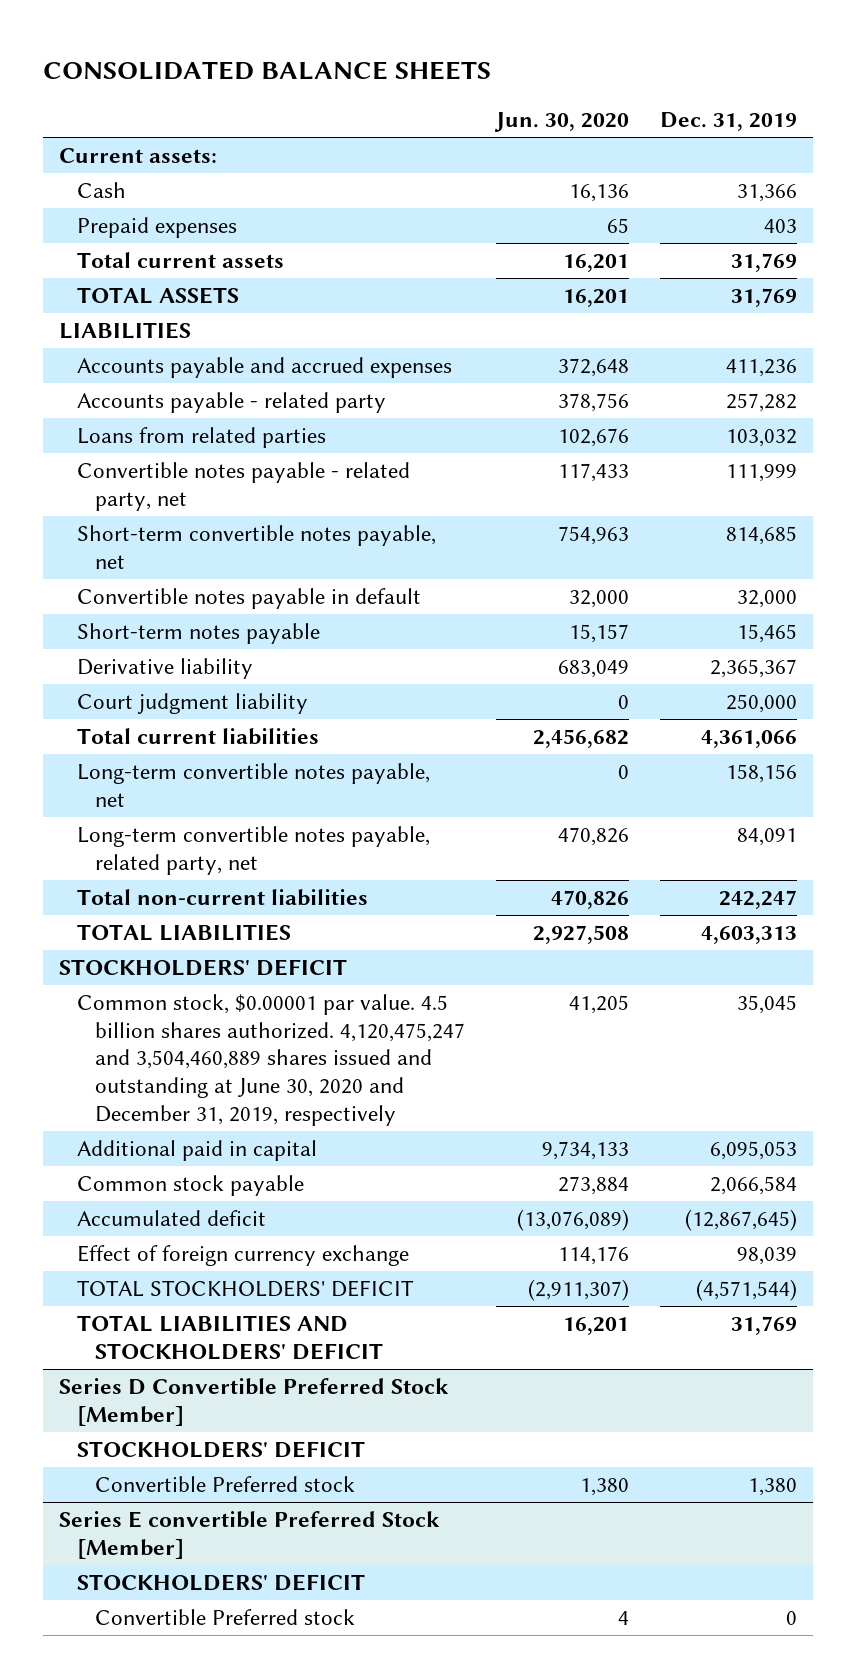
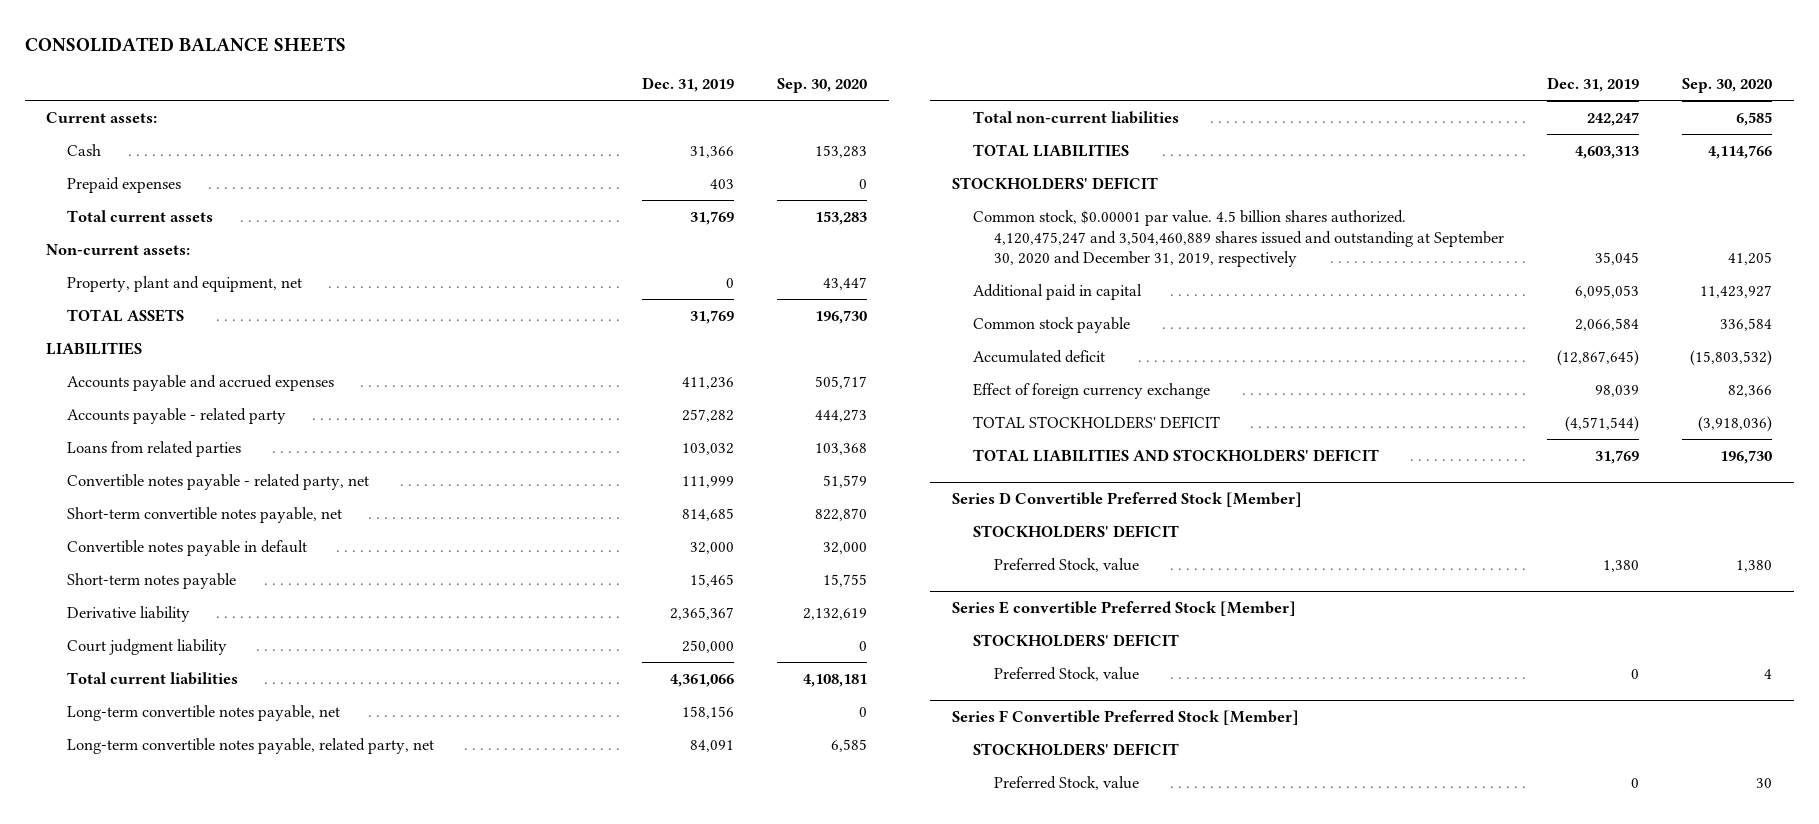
[494,112,630,133] Jun. 30, 2020 -> none
none -> [777,78,868,94] Sep. 30, 2020
none -> [46,243,191,255] Non-current assets:
none -> [67,275,303,292] Property, plant and equipment, net
[76,993,465,1126] Common stock, $0.00001 par value. 4.5 billion shares authorized. 4,120,475,247 and 3,504,460,889 shares issued and outstanding at June 30, 2020 and December 31, 2019, respectively -> [972,209,1505,268] Common stock, $0.00001 par value. 4.5 billion shares authorized. 4,120,475,247 and 3,504,460,889 shares issued and outstanding at September 30, 2020 and December 31, 2019, respectively
[94,1475,355,1492] Convertible Preferred stock -> [994,557,1140,572] Preferred Stock, value
[94,1608,355,1625] Convertible Preferred stock -> [994,666,1140,681] Preferred Stock, value
none -> [951,710,1299,726] Series F Convertible Preferred Stock [Member]
none -> [972,742,1179,756] STOCKHOLDERS' DEFICIT
none -> [994,775,1140,790] Preferred Stock, value

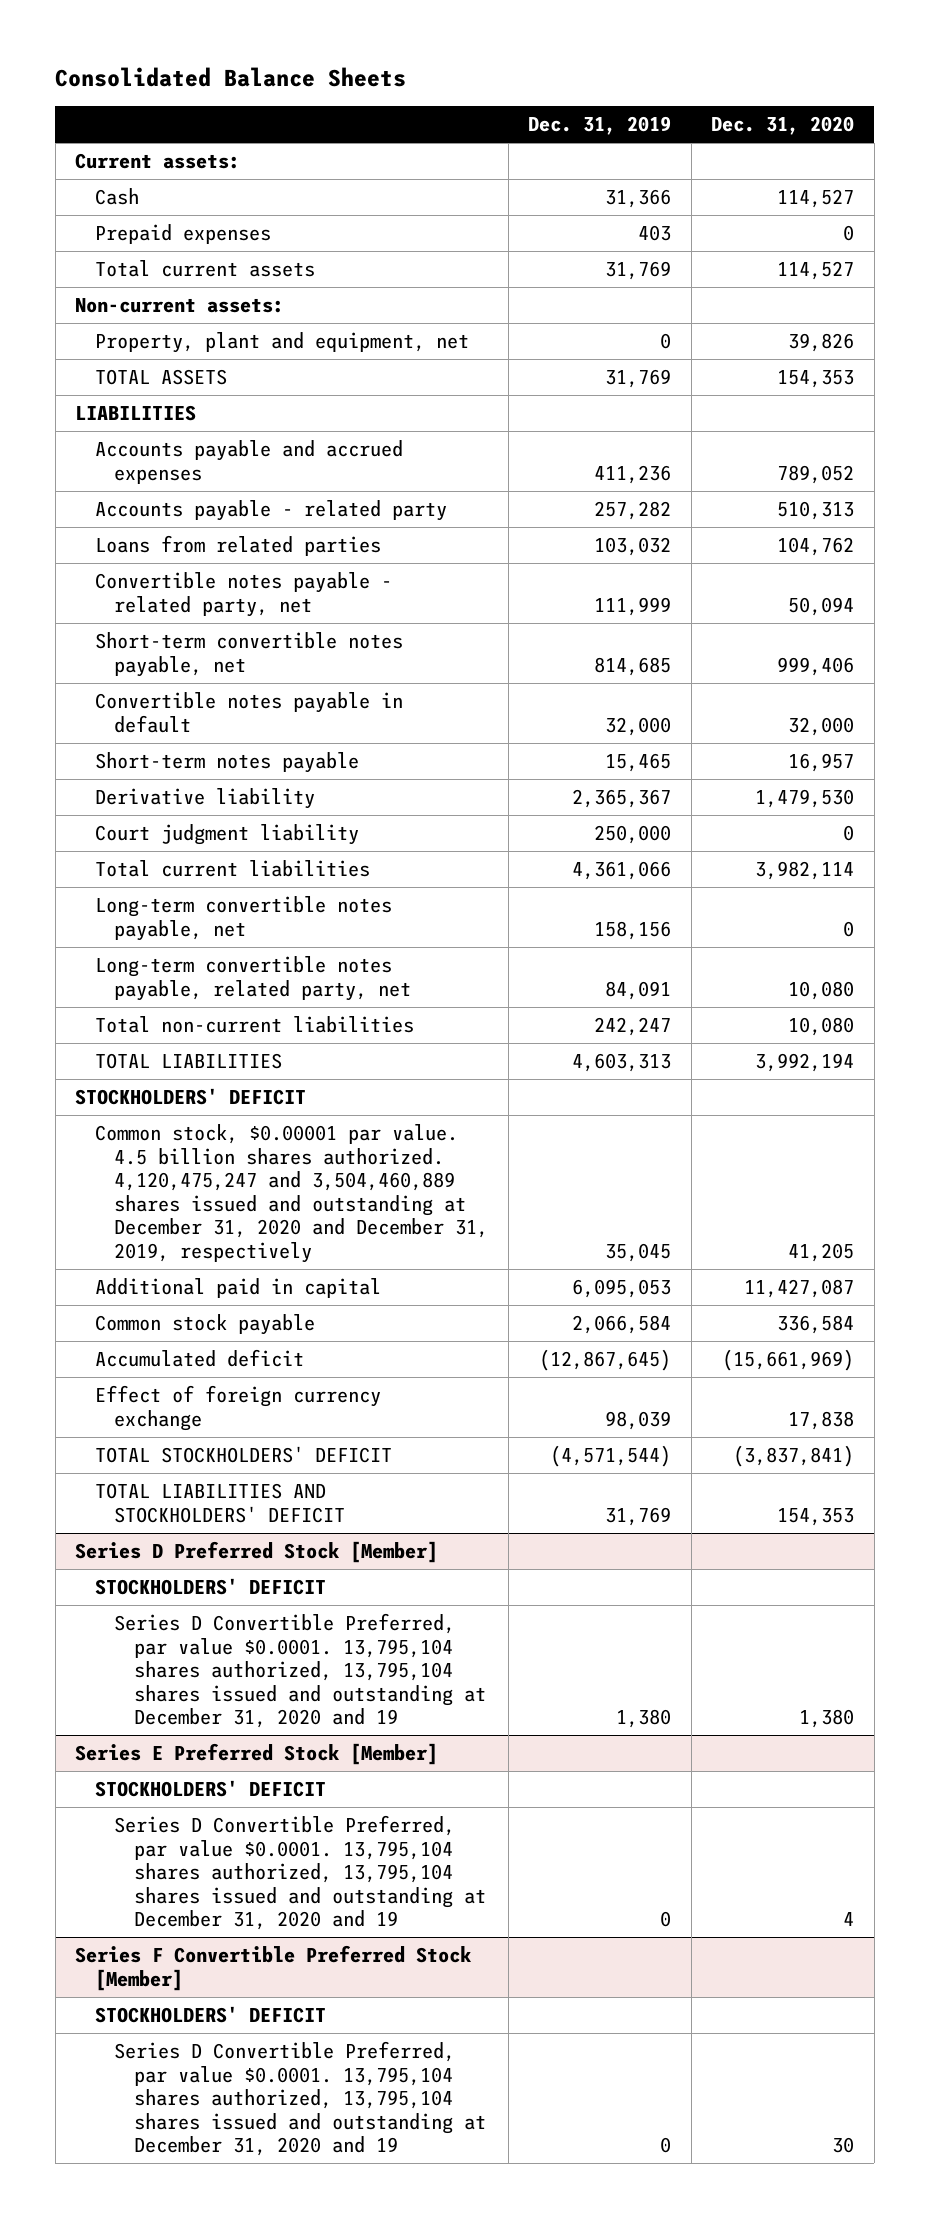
[24,36,346,52] CONSOLIDATED BALANCE SHEETS -> [55,67,407,88] Consolidated Balance Sheets
[777,78,868,94] Sep. 30, 2020 -> none
none -> [711,116,855,136] Dec. 31, 2020
[972,209,1505,268] Common stock, $0.00001 par value. 4.5 billion shares authorized. 4,120,475,247 and 3,504,460,889 shares issued and outstanding at September 30, 2020 and December 31, 2019, respectively -> [94,1124,489,1263] Common stock, $0.00001 par value. 4.5 billion shares authorized. 4,120,475,247 and 3,504,460,889 shares issued and outstanding at December 31, 2020 and December 31, 2019, respectively
[951,492,1302,508] Series D Convertible Preferred Stock [Member] -> [75,1541,439,1564] Series D Preferred Stock [Member]
[994,557,1140,572] Preferred Stock, value -> [114,1613,487,1729] Series D Convertible Preferred, par value $0.0001. 13,795,104 shares authorized, 13,795,104 shares issued and outstanding at December 31, 2020 and 19
[951,601,1296,617] Series E convertible Preferred Stock [Member] -> [75,1743,439,1766] Series E Preferred Stock [Member]
[994,666,1140,681] Preferred Stock, value -> [114,1815,487,1931] Series D Convertible Preferred, par value $0.0001. 13,795,104 shares authorized, 13,795,104 shares issued and outstanding at December 31, 2020 and 19
[994,775,1140,790] Preferred Stock, value -> [114,2041,487,2157] Series D Convertible Preferred, par value $0.0001. 13,795,104 shares authorized, 13,795,104 shares issued and outstanding at December 31, 2020 and 19

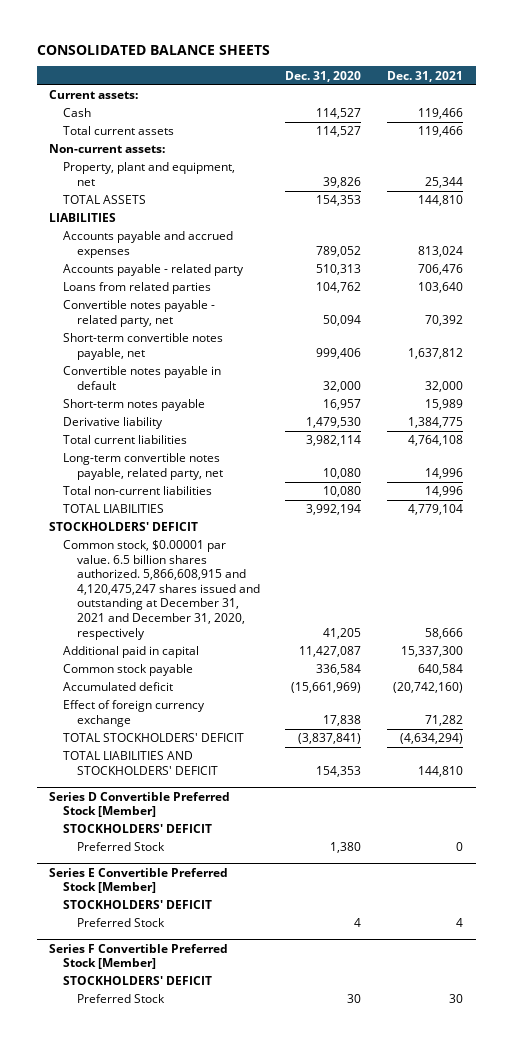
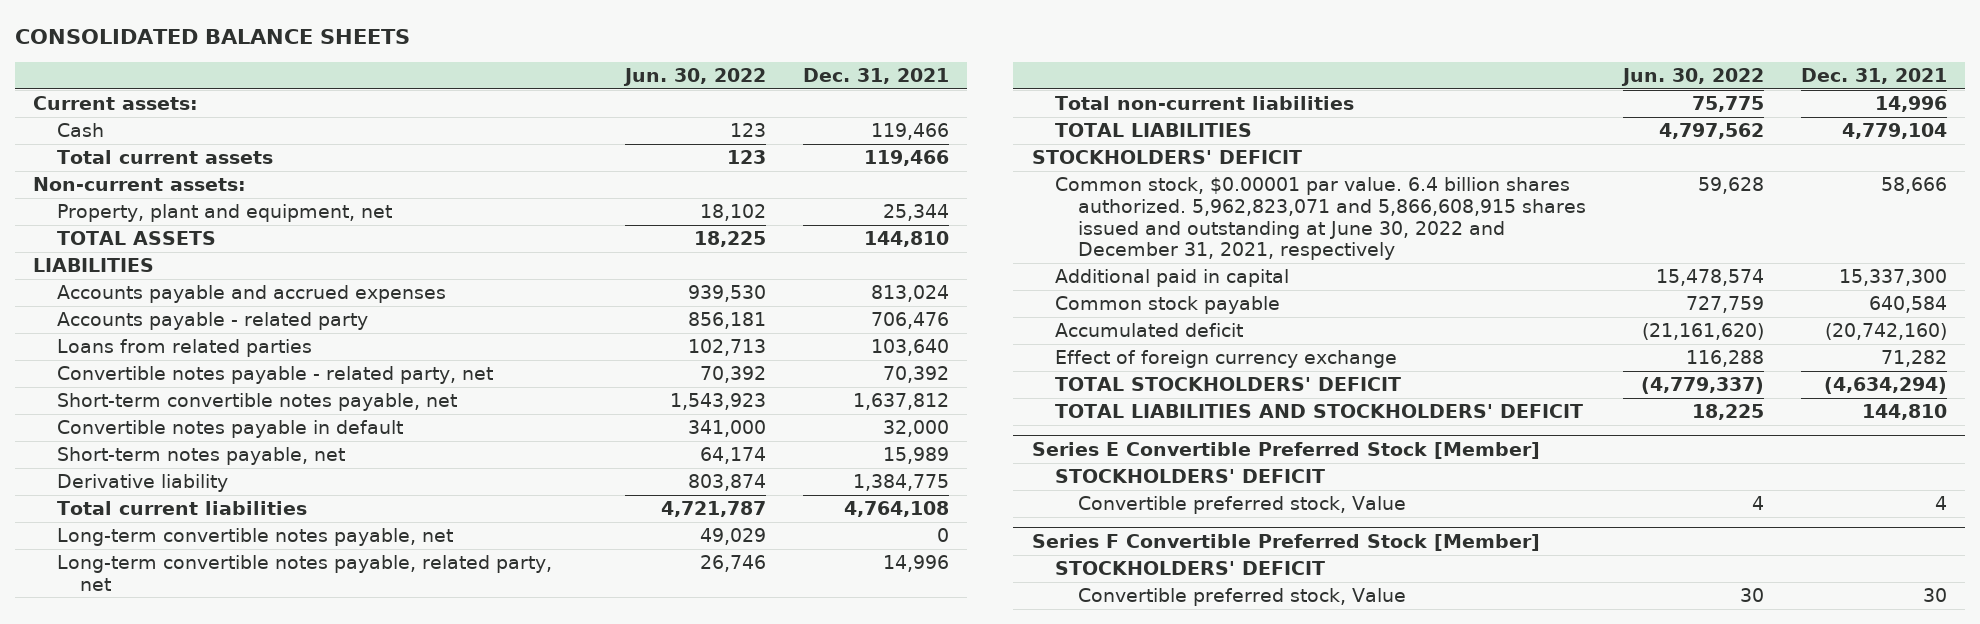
[285,70,362,82] Dec. 31, 2020 -> none
none -> [623,68,767,87] Jun. 30, 2022
[63,399,206,412] Short-term notes payable -> [56,447,345,466] Short-term notes payable, net
none -> [56,528,453,547] Long-term convertible notes payable, net
[63,540,260,640] Common stock, $0.00001 par value. 6.5 billion shares authorized. 5,866,608,915 and 4,120,475,247 shares issued and outstanding at December 31, 2021 and December 31, 2020, respectively -> [1055,177,1587,261] Common stock, $0.00001 par value. 6.4 billion shares authorized. 5,962,823,071 and 5,866,608,915 shares issued and outstanding at June 30, 2022 and December 31, 2021, respectively
[49,791,231,818] Series D Convertible Preferred Stock [Member] -> none
[63,824,213,834] STOCKHOLDERS' DEFICIT -> none
[76,842,165,852] Preferred Stock -> none
[76,918,165,928] Preferred Stock -> [1078,496,1407,515] Convertible preferred stock, Value
[76,994,165,1004] Preferred Stock -> [1078,588,1407,607] Convertible preferred stock, Value

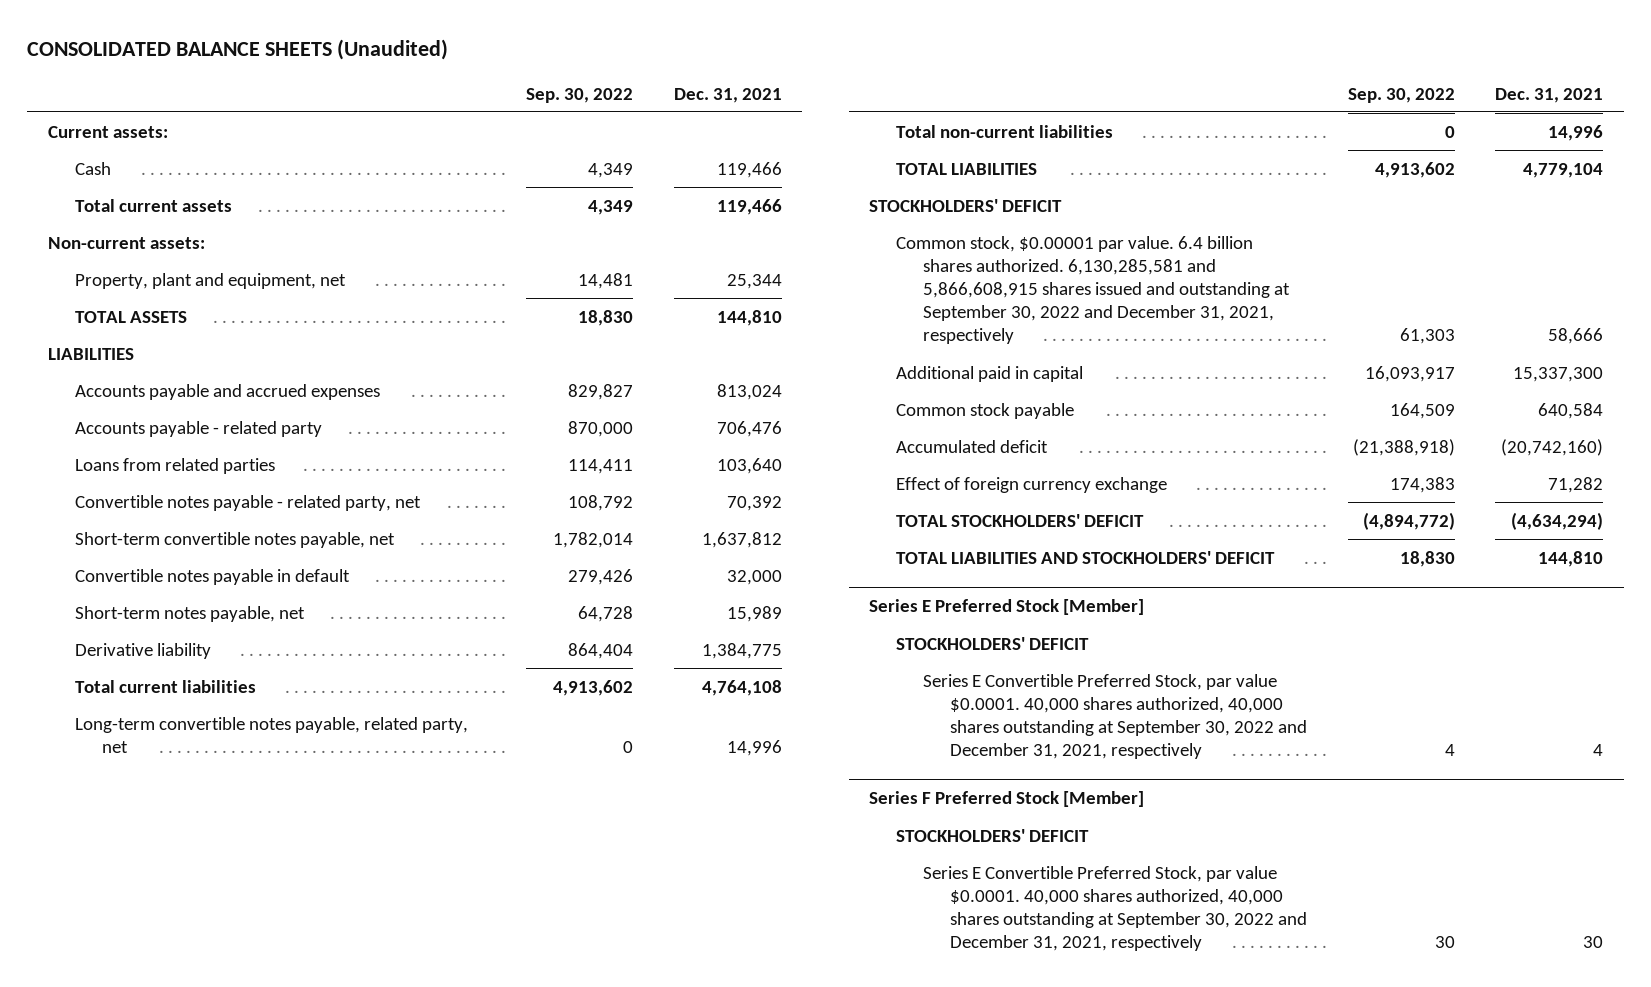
[15,28,411,44] CONSOLIDATED BALANCE SHEETS -> [27,39,449,61] CONSOLIDATED BALANCE SHEETS (Unaudited)
[623,68,767,87] Jun. 30, 2022 -> none
none -> [526,87,634,103] Sep. 30, 2022
[56,528,453,547] Long-term convertible notes payable, net -> none
[1055,177,1587,261] Common stock, $0.00001 par value. 6.4 billion shares authorized. 5,962,823,071 and 5,866,608,915 shares issued and outstanding at June 30, 2022 and December 31, 2021, respectively -> [896,235,1291,345] Common stock, $0.00001 par value. 6.4 billion shares authorized. 6,130,285,581 and 5,866,608,915 shares issued and outstanding at September 30, 2022 and December 31, 2021, respectively
[1031,441,1540,459] Series E Convertible Preferred Stock [Member] -> [869,599,1145,616] Series E Preferred Stock [Member]
[1078,496,1407,515] Convertible preferred stock, Value -> [923,673,1308,760] Series E Convertible Preferred Stock, par value $0.0001. 40,000 shares authorized, 40,000 shares outstanding at September 30, 2022 and December 31, 2021, respectively
[1031,533,1540,551] Series F Convertible Preferred Stock [Member] -> [869,791,1145,808] Series F Preferred Stock [Member]
[1078,588,1407,607] Convertible preferred stock, Value -> [923,865,1308,952] Series E Convertible Preferred Stock, par value $0.0001. 40,000 shares authorized, 40,000 shares outstanding at September 30, 2022 and December 31, 2021, respectively

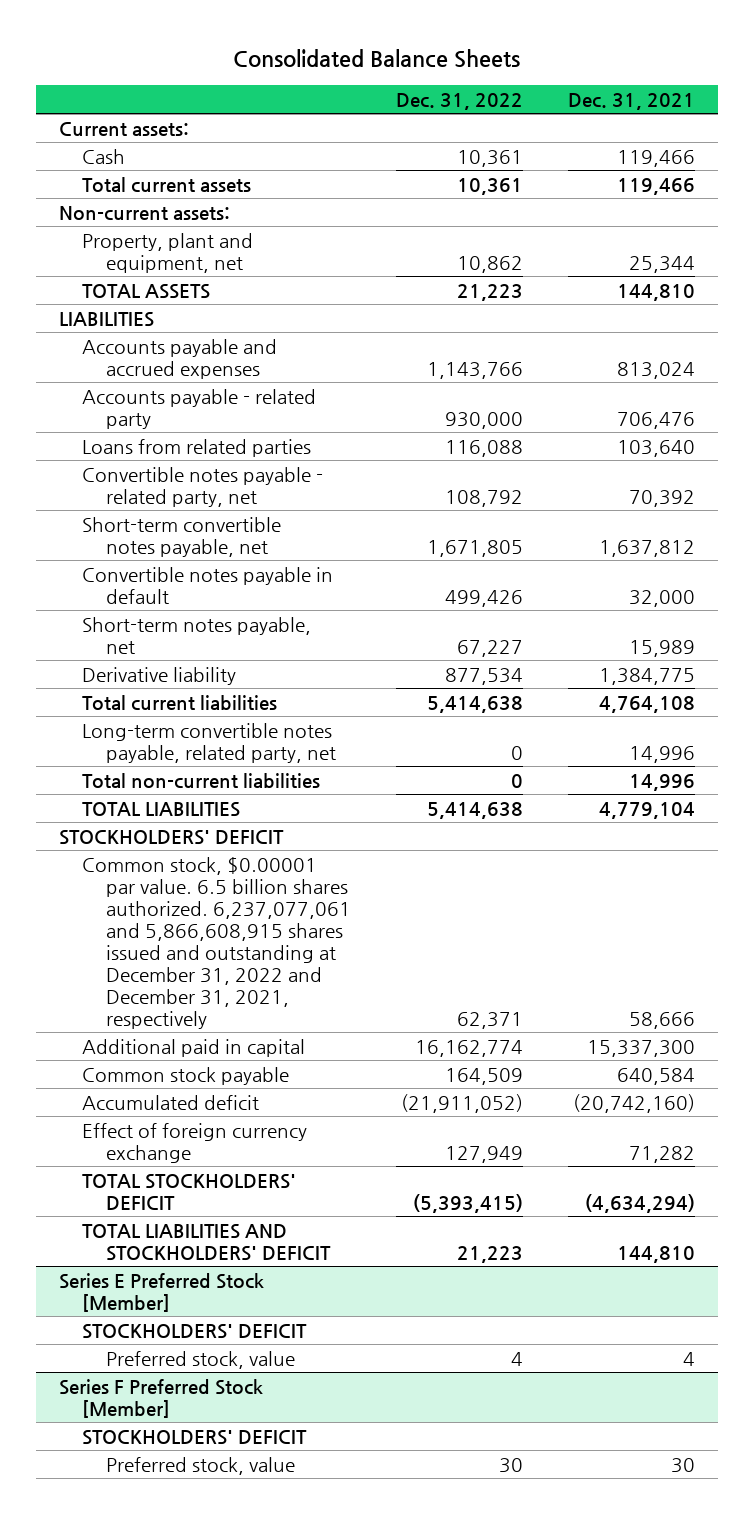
[27,39,449,61] CONSOLIDATED BALANCE SHEETS (Unaudited) -> [232,48,520,68] Consolidated Balance Sheets
[526,87,634,103] Sep. 30, 2022 -> none
none -> [396,92,524,110] Dec. 31, 2022
[896,235,1291,345] Common stock, $0.00001 par value. 6.4 billion shares authorized. 6,130,285,581 and 5,866,608,915 shares issued and outstanding at September 30, 2022 and December 31, 2021, respectively -> [82,856,352,1029] Common stock, $0.00001 par value. 6.5 billion shares authorized. 6,237,077,061 and 5,866,608,915 shares issued and outstanding at December 31, 2022 and December 31, 2021, respectively
[923,673,1308,760] Series E Convertible Preferred Stock, par value $0.0001. 40,000 shares authorized, 40,000 shares outstanding at September 30, 2022 and December 31, 2021, respectively -> [106,1350,296,1369] Preferred stock, value
[923,865,1308,952] Series E Convertible Preferred Stock, par value $0.0001. 40,000 shares authorized, 40,000 shares outstanding at September 30, 2022 and December 31, 2021, respectively -> [106,1456,296,1475] Preferred stock, value

